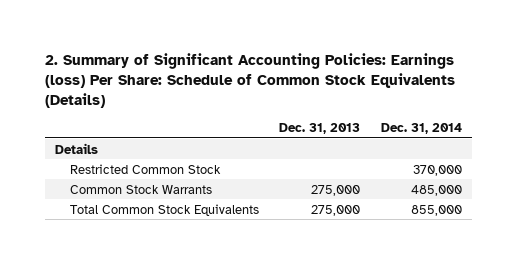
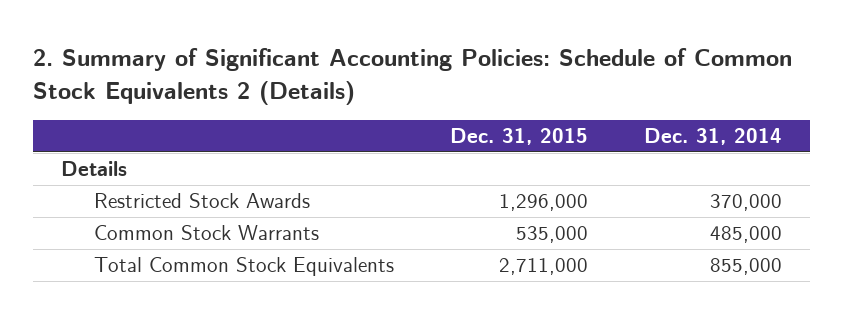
[44,52,455,108] 2. Summary of Significant Accounting Policies: Earnings (loss) Per Share: Schedule of Common Stock Equivalents (Details) -> [33,47,793,105] 2. Summary of Significant Accounting Policies: Schedule of Common Stock Equivalents 2 (Details)
[279,123,361,135] Dec. 31, 2013 -> none
none -> [449,128,588,146] Dec. 31, 2015
[70,163,222,174] Restricted Common Stock -> [93,193,310,209] Restricted Stock Awards

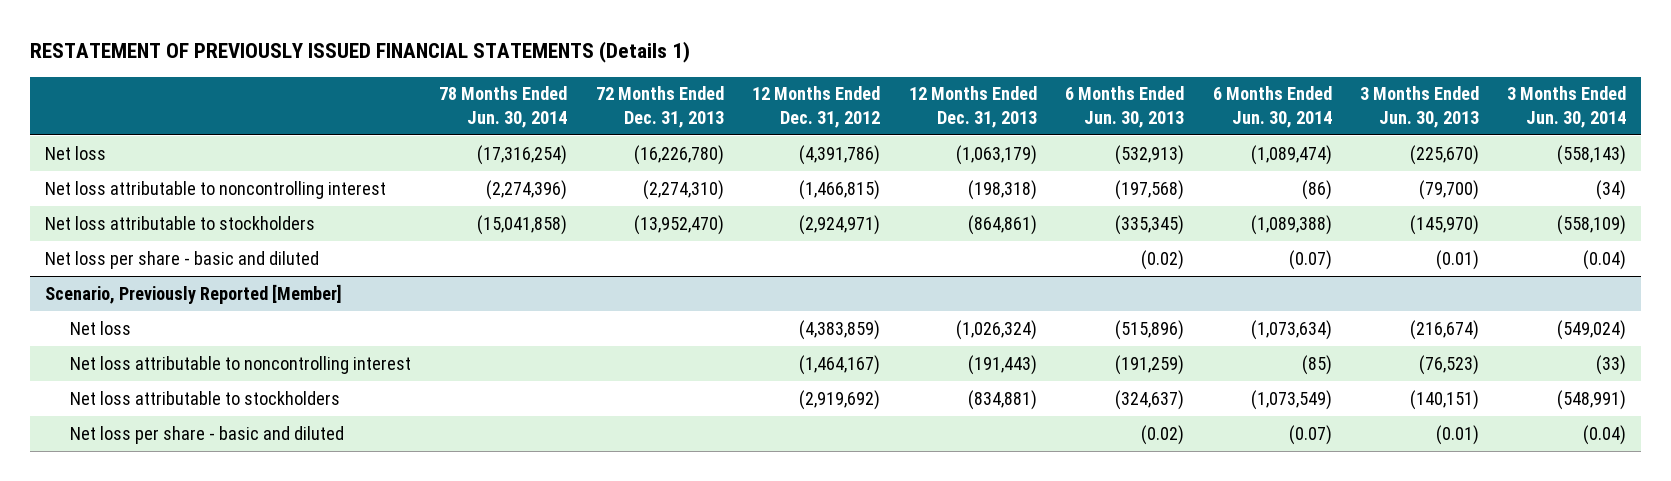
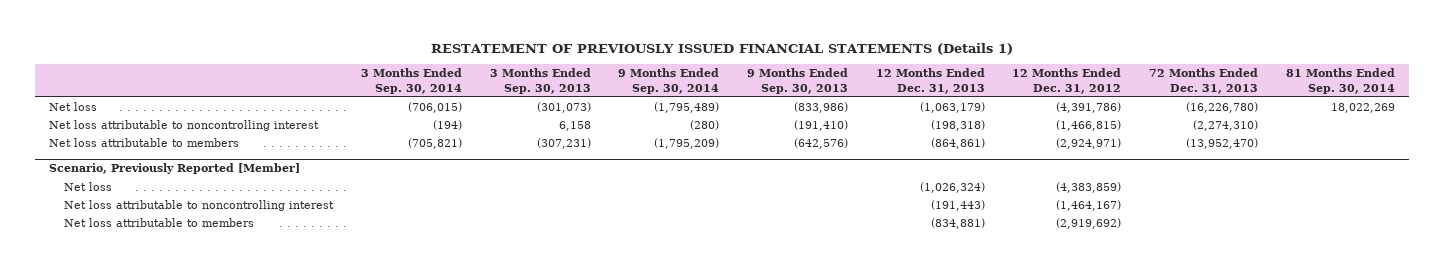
[439,86,568,128] 78 Months Ended Jun. 30, 2014 -> none
[1065,86,1185,128] 6 Months Ended Jun. 30, 2013 -> none
[1212,86,1332,128] 6 Months Ended Jun. 30, 2014 -> none
[1359,86,1479,128] 3 Months Ended Jun. 30, 2013 -> none
[1507,86,1627,128] 3 Months Ended Jun. 30, 2014 -> none
none -> [360,68,462,94] 3 Months Ended Sep. 30, 2014
none -> [489,68,591,94] 3 Months Ended Sep. 30, 2013
none -> [618,68,720,94] 9 Months Ended Sep. 30, 2014
none -> [746,68,848,94] 9 Months Ended Sep. 30, 2013
none -> [1285,68,1395,94] 81 Months Ended Sep. 30, 2014
[44,250,319,269] Net loss per share - basic and diluted -> none
[44,215,315,230] Net loss attributable to stockholders -> [49,138,240,148] Net loss attributable to members
[69,425,344,444] Net loss per share - basic and diluted -> none
[69,390,340,405] Net loss attributable to stockholders -> [64,218,255,228] Net loss attributable to members

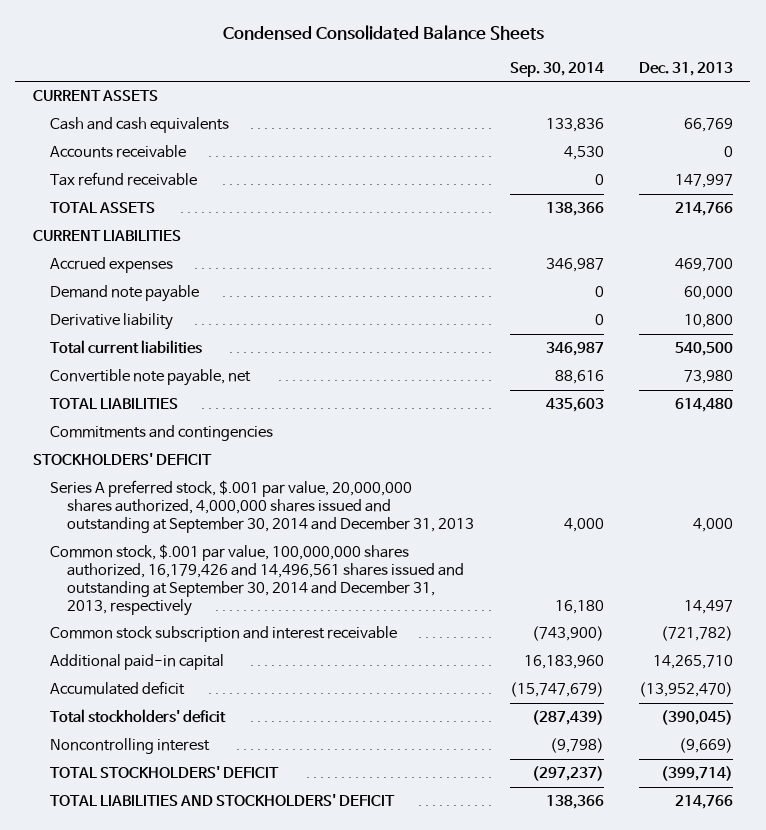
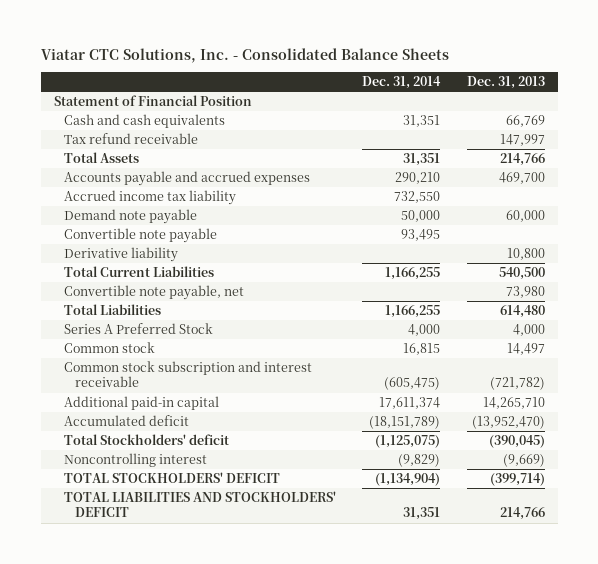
[222,24,544,40] Condensed Consolidated Balance Sheets -> [40,47,449,63] Viatar CTC Solutions, Inc. - Consolidated Balance Sheets
[509,61,604,77] Sep. 30, 2014 -> none
none -> [362,76,442,90] Dec. 31, 2014
[33,90,159,102] CURRENT ASSETS -> none
none -> [53,95,252,107] Statement of Financial Position
[50,145,187,159] Accounts receivable -> none
[33,230,182,242] CURRENT LIABILITIES -> none
[50,202,156,214] TOTAL ASSETS -> [64,152,140,164] Total Assets
[50,257,174,274] Accrued expenses -> [64,171,311,187] Accounts payable and accrued expenses
none -> [64,190,237,206] Accrued income tax liability
none -> [64,228,218,244] Convertible note payable
[50,340,203,355] Total current liabilities -> [64,266,215,278] Total Current Liabilities
[50,425,274,442] Commitments and contingencies -> none
[33,453,213,466] STOCKHOLDERS' DEFICIT -> none
[50,398,179,410] TOTAL LIABILITIES -> [64,304,162,316] Total Liabilities
[50,480,475,533] Series A preferred stock, $.001 par value, 20,000,000 shares authorized, 4,000,000 shares issued and outstanding at September 30, 2014 and December 31, 2013 -> [64,323,214,335] Series A Preferred Stock
[50,544,465,616] Common stock, $.001 par value, 100,000,000 shares authorized, 16,179,426 and 14,496,561 shares issued and outstanding at September 30, 2014 and December 31, 2013, respectively -> [64,342,156,354] Common stock
[50,709,227,724] Total stockholders' deficit -> [64,434,230,446] Total Stockholders' deficit

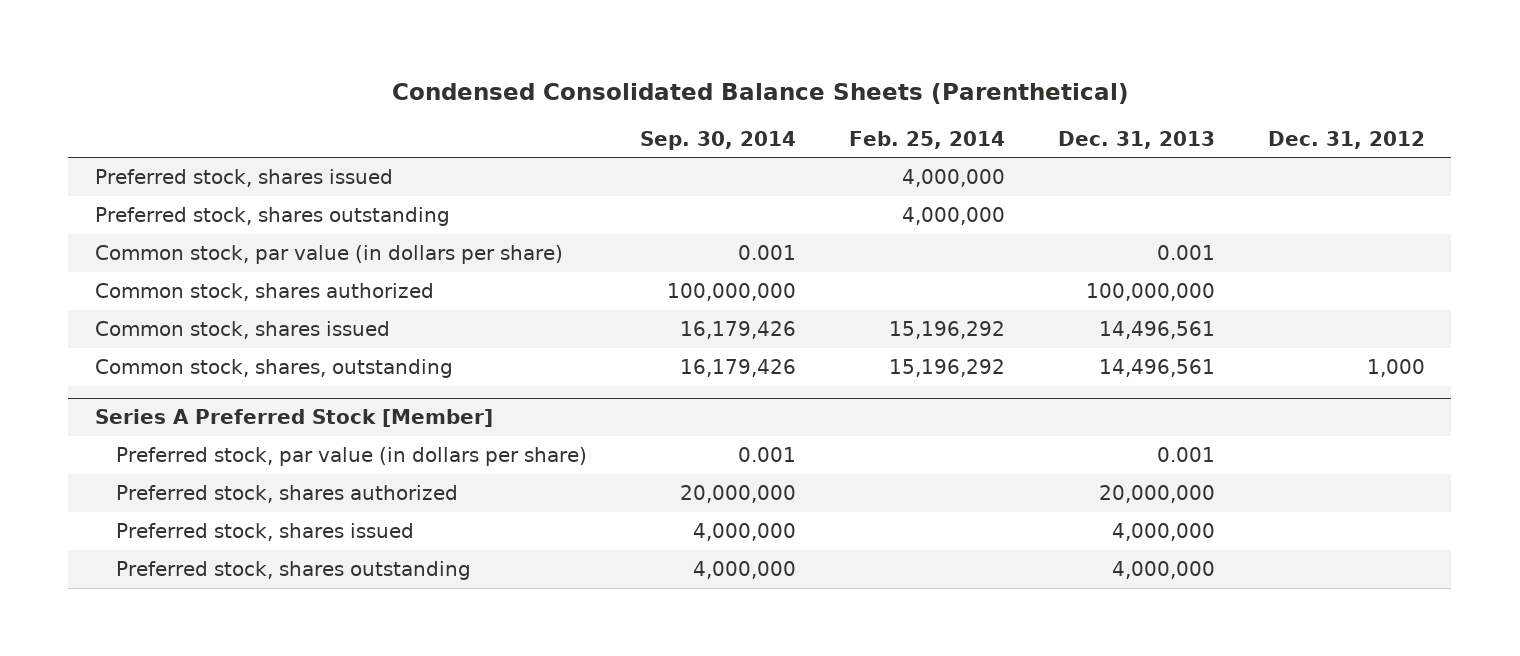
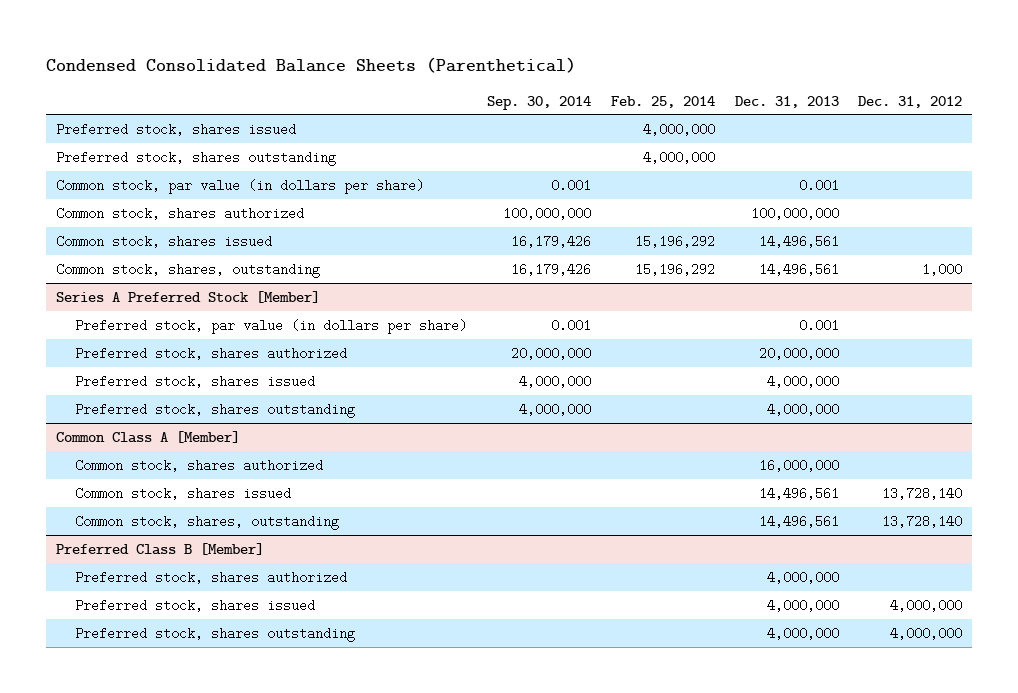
none -> [55,430,240,443] Common Class A [Member]
none -> [74,458,323,472] Common stock, shares authorized
none -> [74,486,291,500] Common stock, shares issued
none -> [74,514,339,530] Common stock, shares, outstanding
none -> [55,542,264,555] Preferred Class B [Member]
none -> [74,570,347,584] Preferred stock, shares authorized
none -> [74,598,315,612] Preferred stock, shares issued
none -> [74,626,355,642] Preferred stock, shares outstanding

